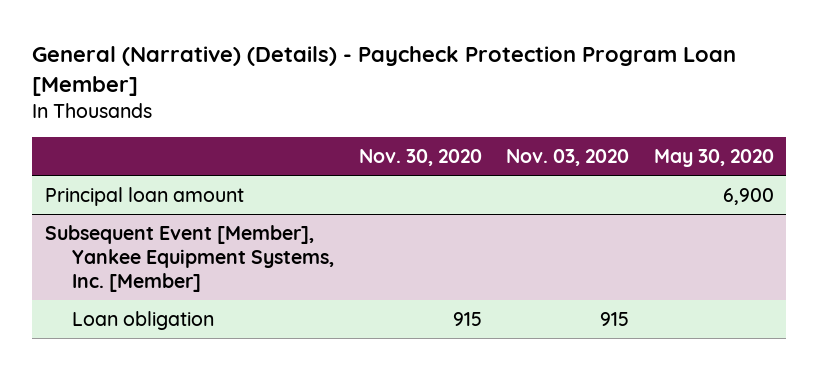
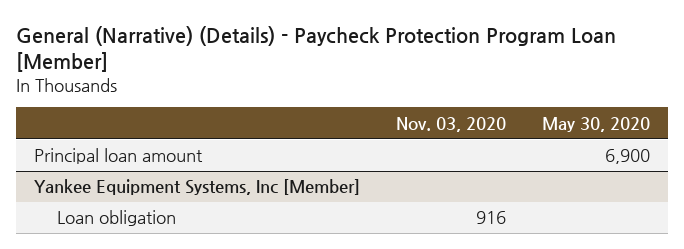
[358,149,482,167] Nov. 30, 2020 -> none
[44,224,335,292] Subsequent Event [Member], Yankee Equipment Systems, Inc. [Member] -> [34,179,361,196] Yankee Equipment Systems, Inc [Member]
[600,311,630,326] 915 -> [476,211,507,225] 916

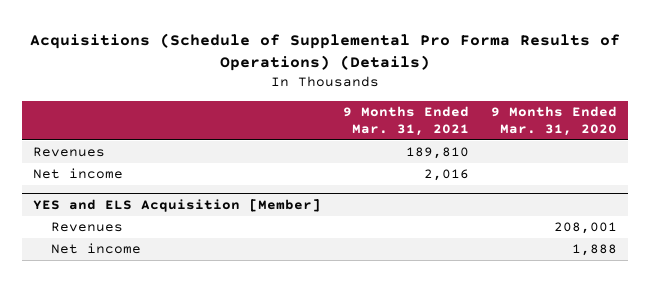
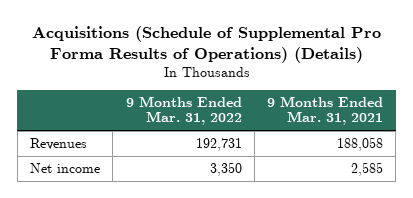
[490,106,617,136] 9 Months Ended Mar. 31, 2020 -> none
none -> [125,95,242,126] 9 Months Ended Mar. 31, 2022
[33,198,322,212] YES and ELS Acquisition [Member] -> none
[50,222,123,233] Revenues -> none
[50,243,141,255] Net income -> none
[405,147,469,160] 189,810 -> [337,137,384,152] 188,058
[423,169,469,182] 2,016 -> [351,162,384,177] 2,585

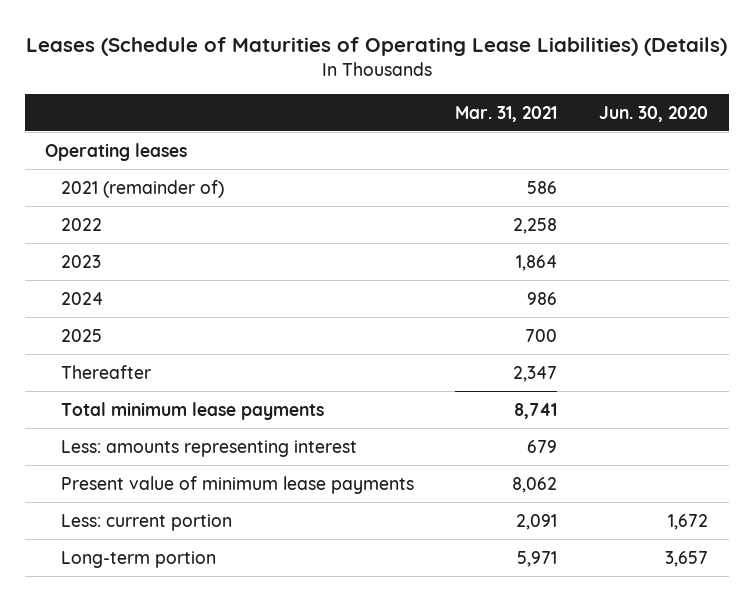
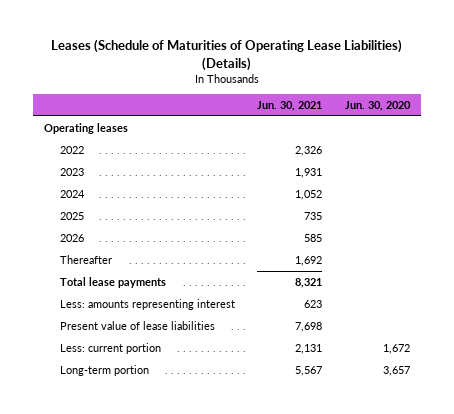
[455,105,558,122] Mar. 31, 2021 -> none
none -> [257,100,323,111] Jun. 30, 2021
[61,179,225,198] 2021 (remainder of) -> none
none -> [59,233,84,242] 2026
[61,401,325,420] Total minimum lease payments -> [59,276,166,288] Total lease payments
[61,475,415,494] Present value of minimum lease payments -> [59,320,215,330] Present value of lease liabilities

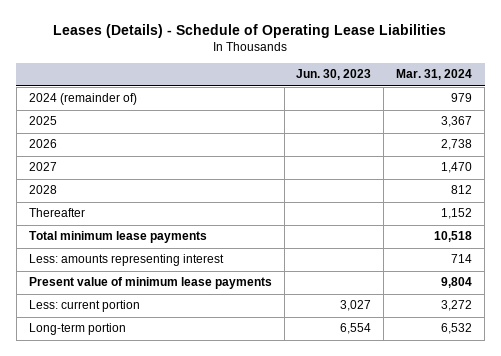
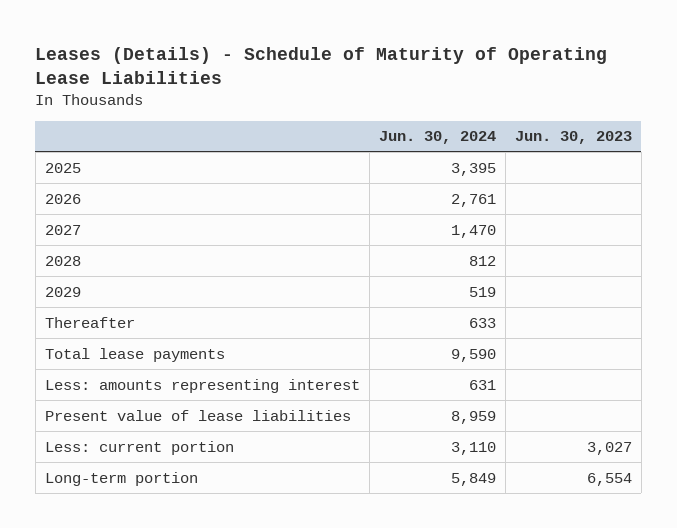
[53,23,447,38] Leases (Details) - Schedule of Operating Lease Liabilities -> [35,46,608,85] Leases (Details) - Schedule of Maturity of Operating Lease Liabilities
[396,69,473,81] Mar. 31, 2024 -> none
none -> [378,131,496,145] Jun. 30, 2024
[28,93,137,106] 2024 (remainder of) -> none
none -> [44,286,81,297] 2029
[28,231,207,244] Total minimum lease payments -> [44,347,225,362] Total lease payments
[28,277,272,290] Present value of minimum lease payments -> [44,409,351,421] Present value of lease liabilities

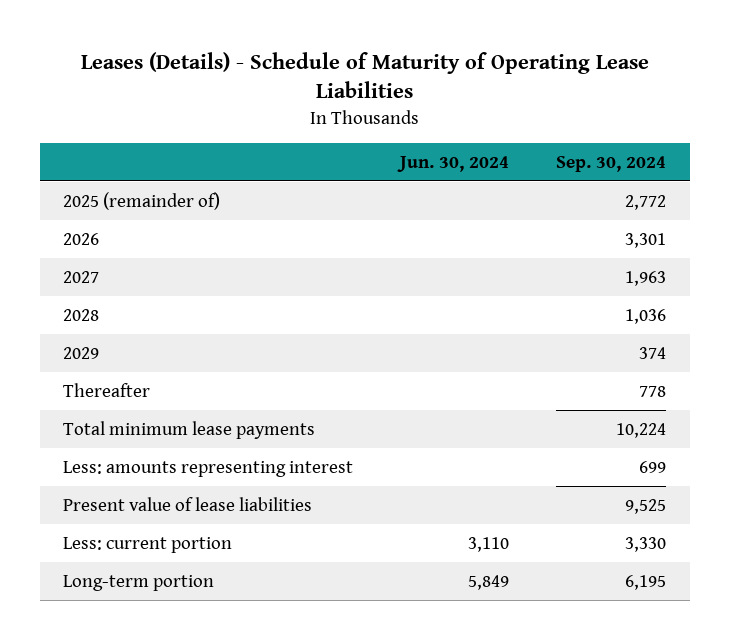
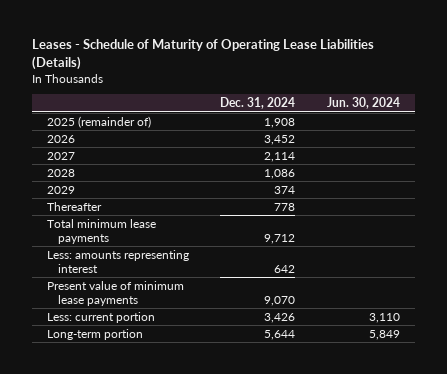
[80,52,649,99] Leases (Details) - Schedule of Maturity of Operating Lease Liabilities -> [31,39,374,71] Leases - Schedule of Maturity of Operating Lease Liabilities (Details)
[556,155,667,172] Sep. 30, 2024 -> none
none -> [220,97,296,110] Dec. 31, 2024
[63,496,313,511] Present value of lease liabilities -> [47,280,185,306] Present value of minimum lease payments

